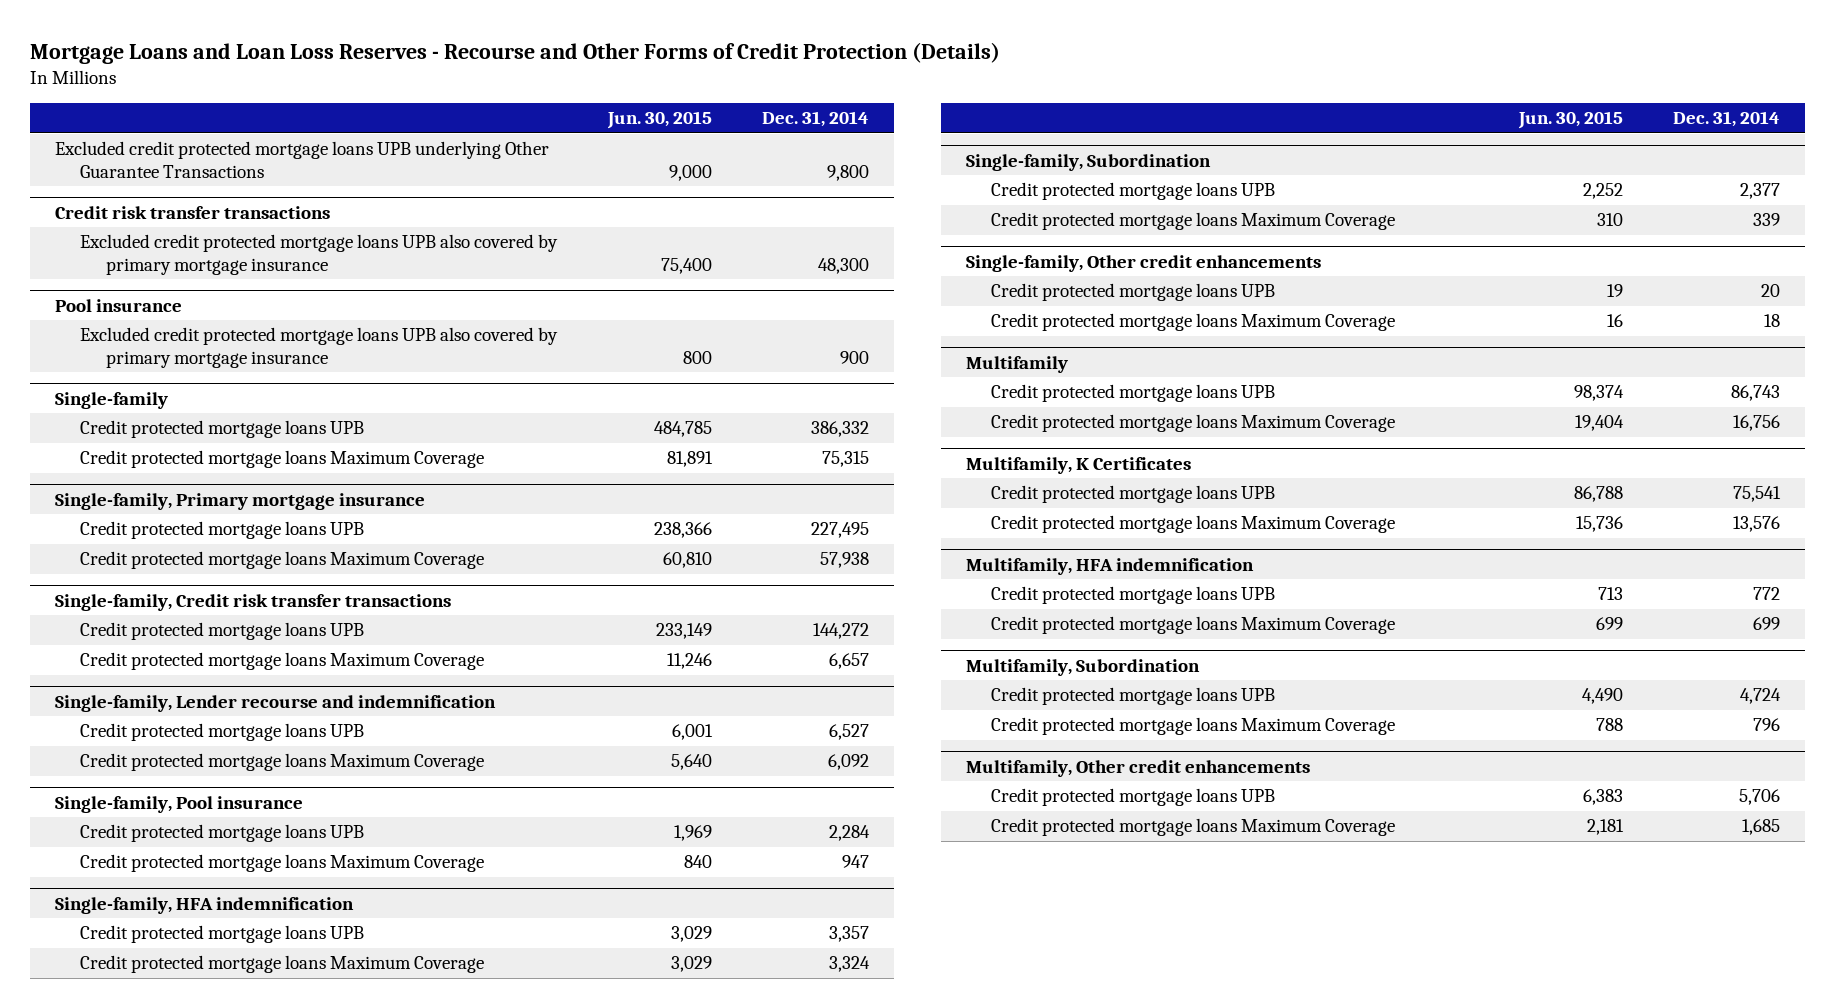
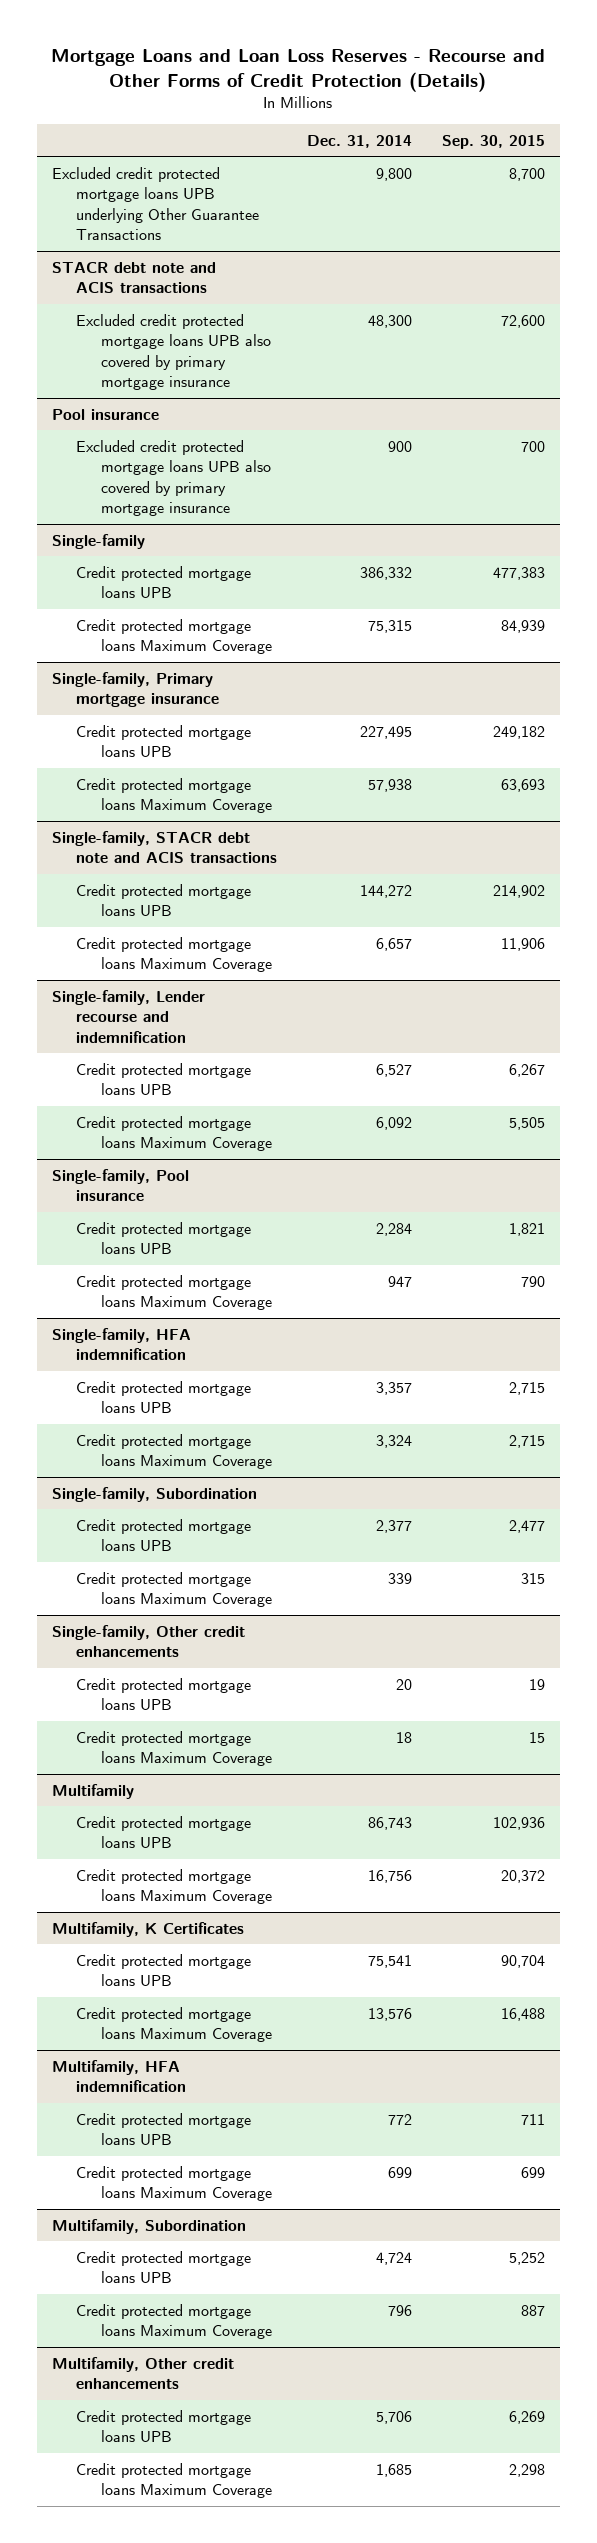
[606,111,712,130] Jun. 30, 2015 -> none
none -> [441,135,545,150] Sep. 30, 2015
[54,205,330,219] Credit risk transfer transactions -> [51,261,216,294] STACR debt note and ACIS transactions
[54,593,451,611] Single-family, Credit risk transfer transactions -> none
none -> [51,830,278,864] Single-family, STACR debt note and ACIS transactions

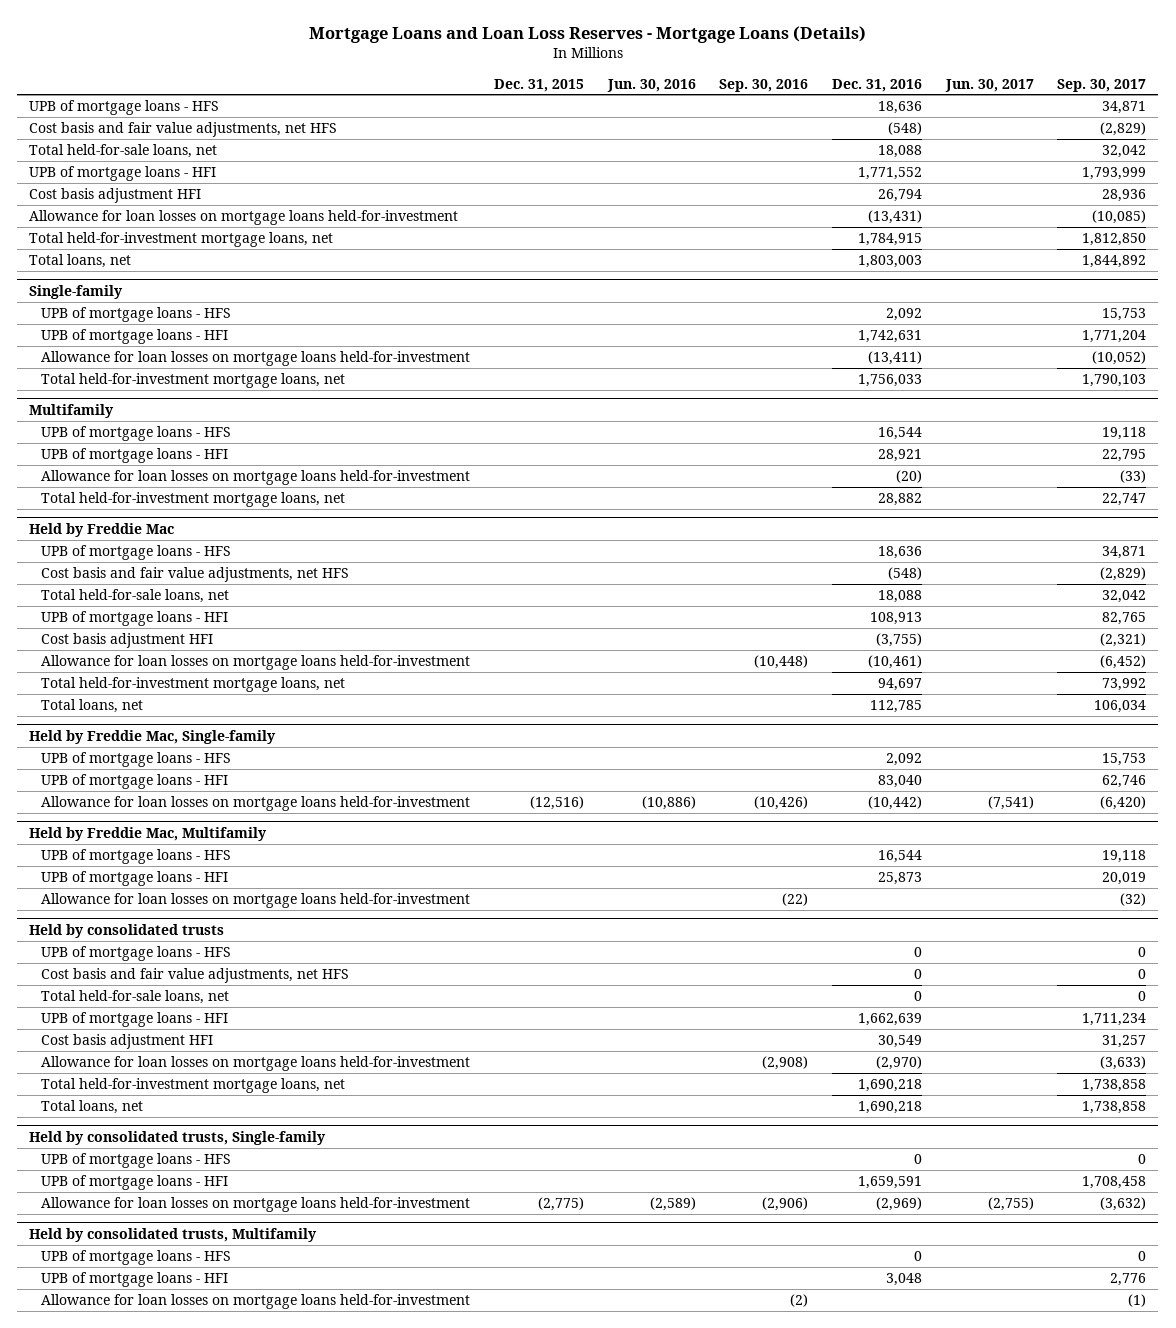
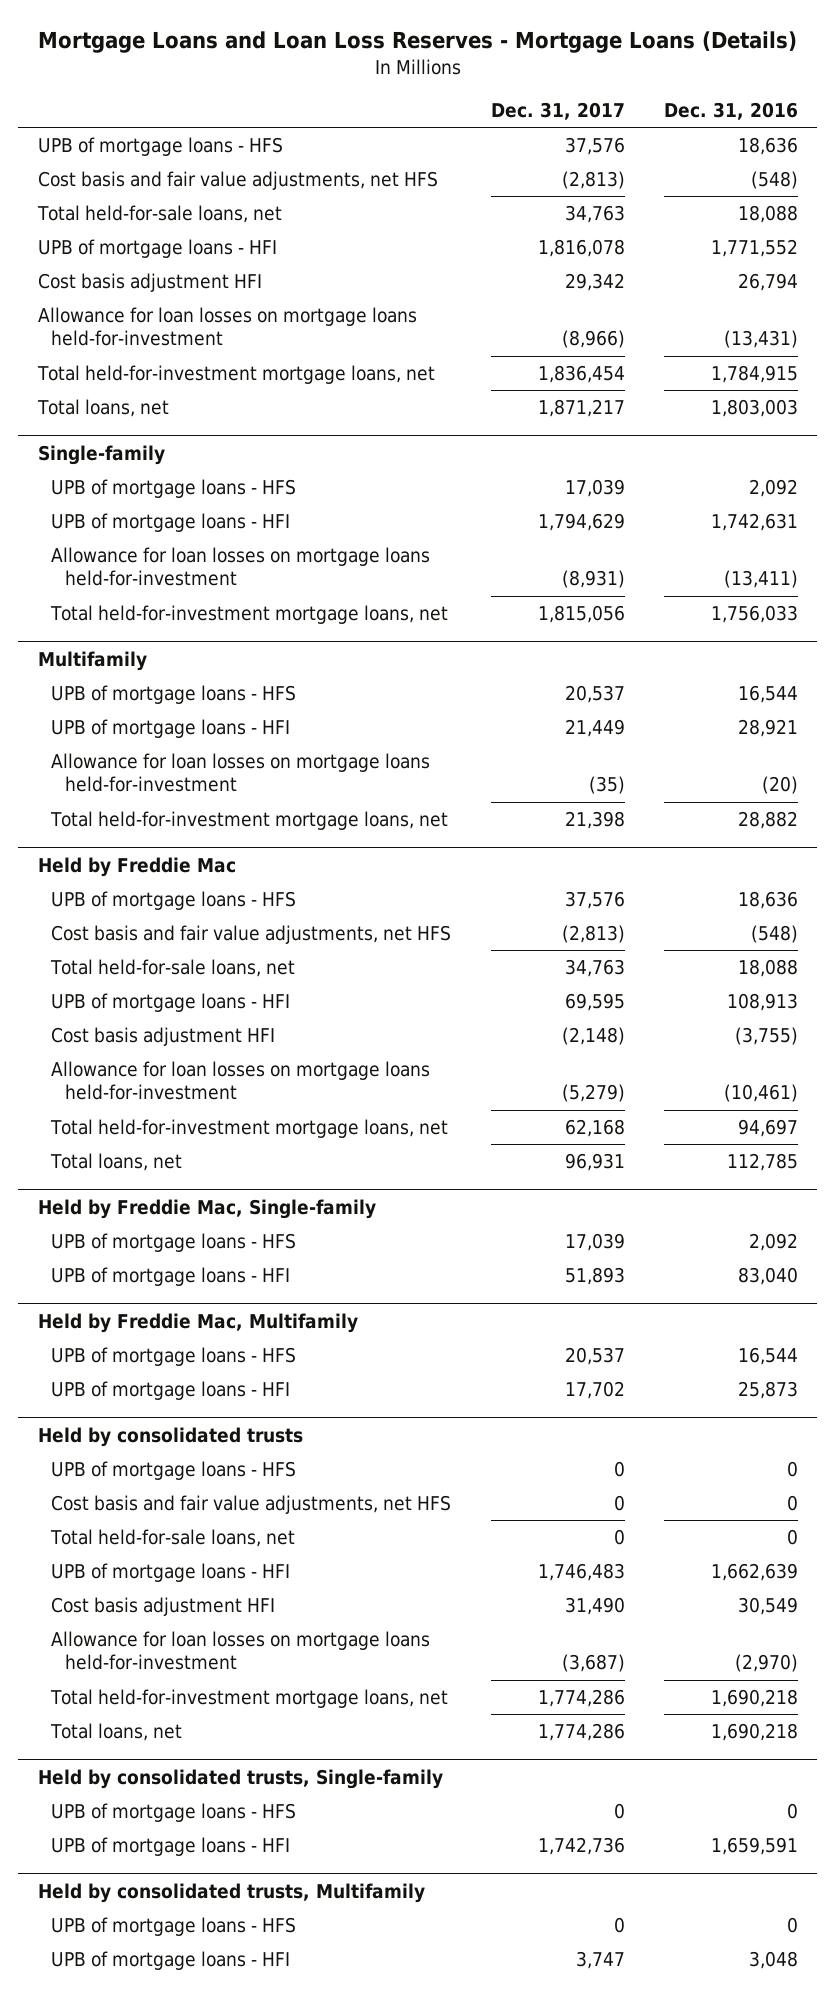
[493,78,584,92] Dec. 31, 2015 -> none
[606,78,696,92] Jun. 30, 2016 -> none
[719,78,809,92] Sep. 30, 2016 -> none
[944,78,1034,92] Jun. 30, 2017 -> none
[1057,78,1147,92] Sep. 30, 2017 -> none
none -> [490,101,625,120] Dec. 31, 2017
[41,796,471,812] Allowance for loan losses on mortgage loans held-for-investment -> none
[41,893,471,909] Allowance for loan losses on mortgage loans held-for-investment -> none
[41,1197,471,1213] Allowance for loan losses on mortgage loans held-for-investment -> none
[41,1294,471,1310] Allowance for loan losses on mortgage loans held-for-investment -> none

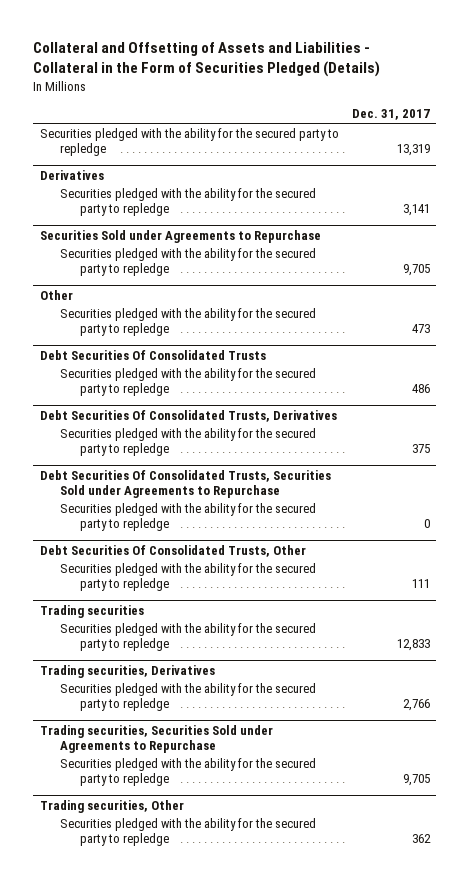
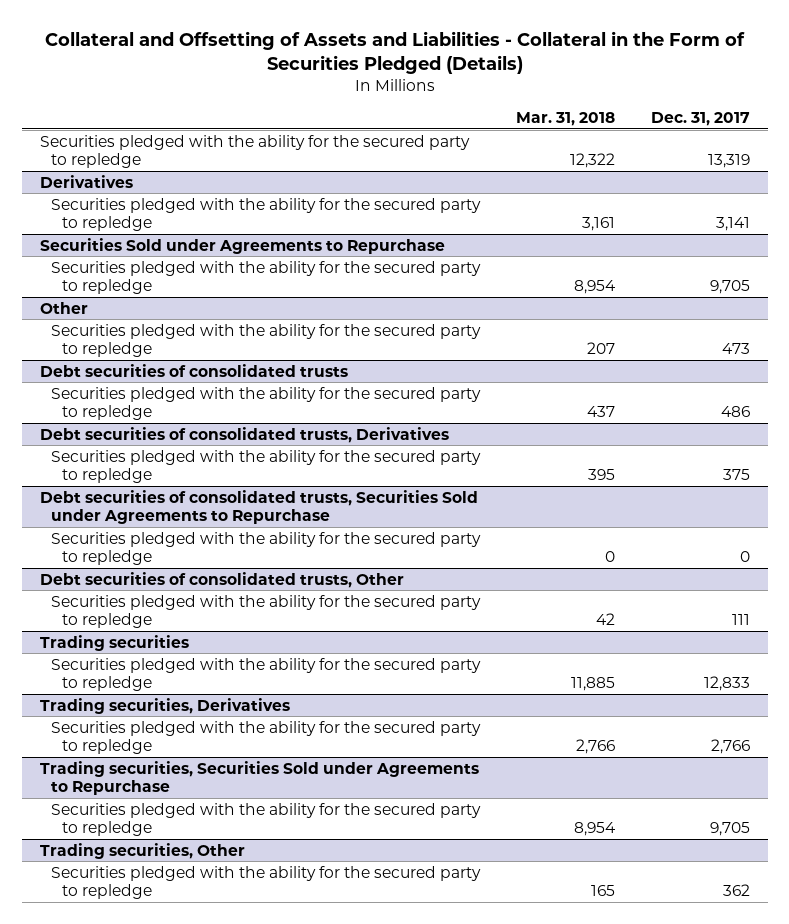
none -> [515,112,615,127] Mar. 31, 2018
[39,349,266,360] Debt Securities Of Consolidated Trusts -> [39,363,348,377] Debt securities of consolidated trusts
[39,409,337,422] Debt Securities Of Consolidated Trusts, Derivatives -> [39,426,449,443] Debt securities of consolidated trusts, Derivatives
[39,469,331,498] Debt Securities Of Consolidated Trusts, Securities Sold under Agreements to Repurchase -> [39,489,478,524] Debt securities of consolidated trusts, Securities Sold under Agreements to Repurchase
[39,544,306,557] Debt Securities Of Consolidated Trusts, Other -> [39,571,404,588] Debt securities of consolidated trusts, Other

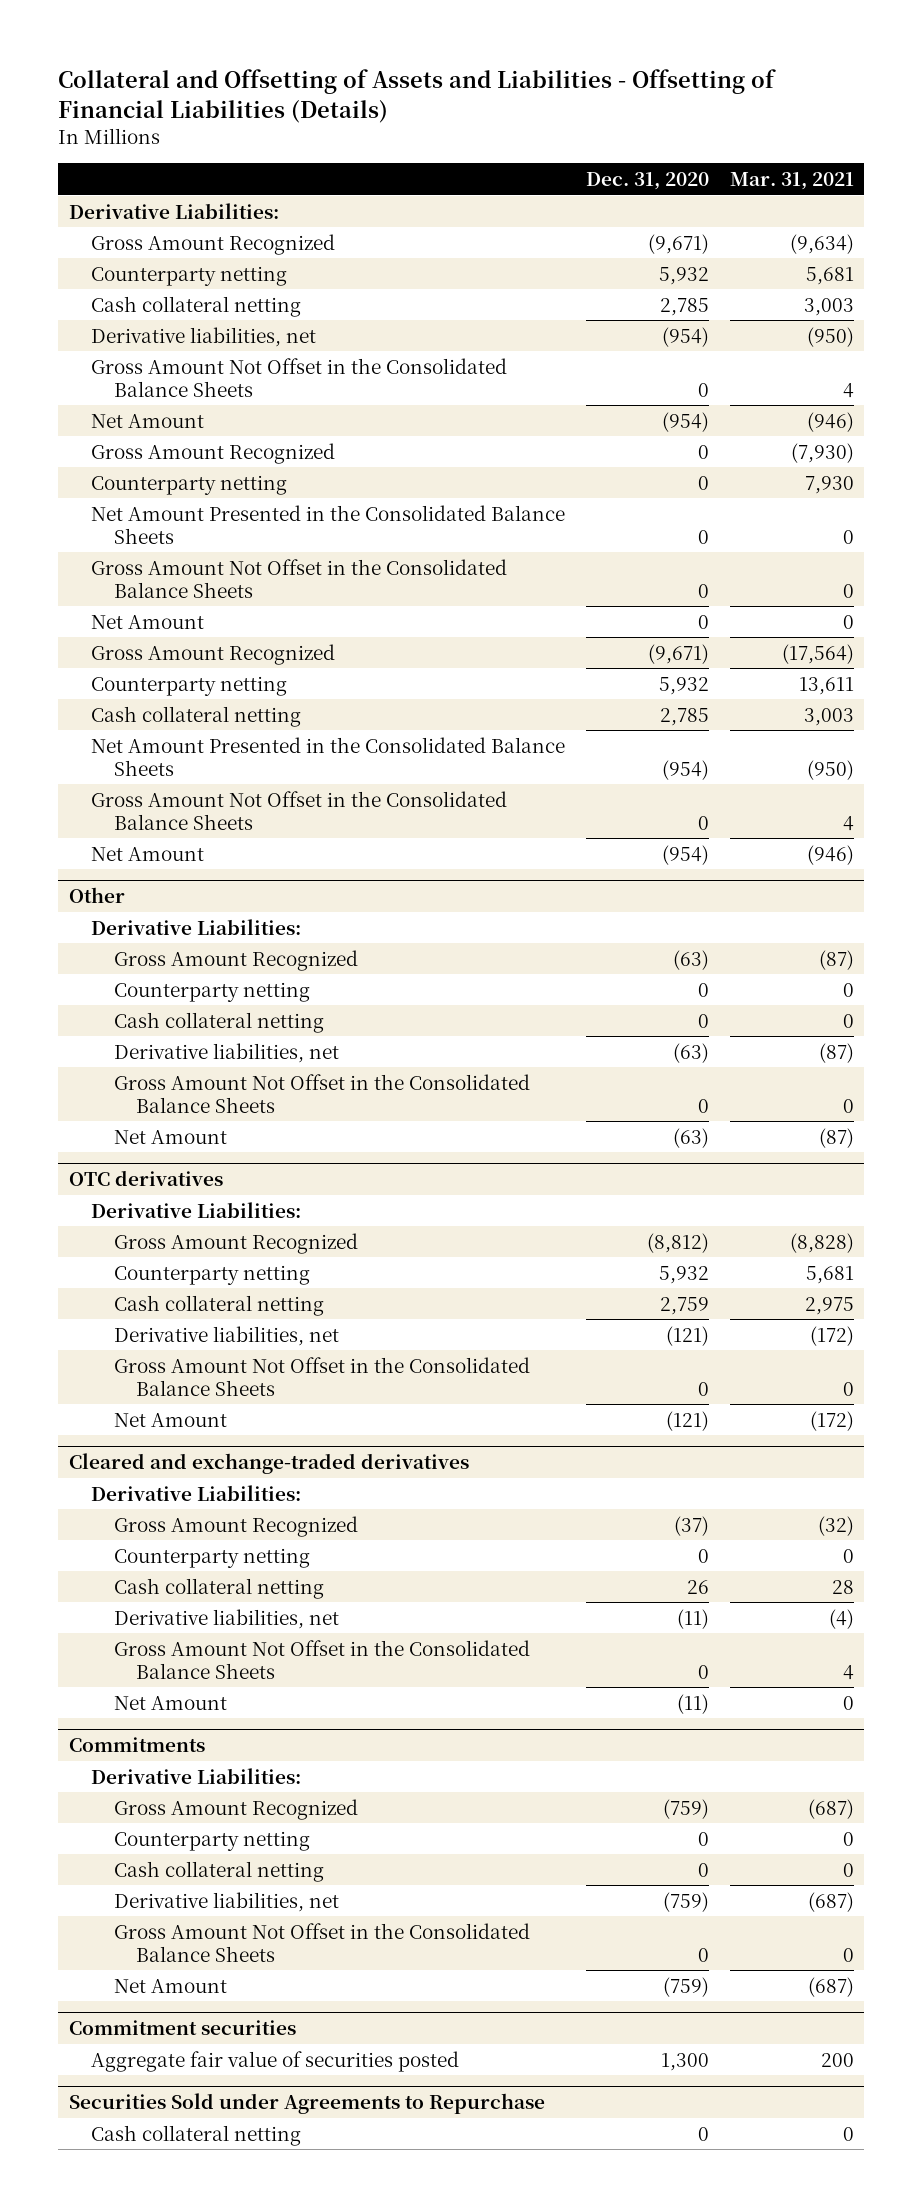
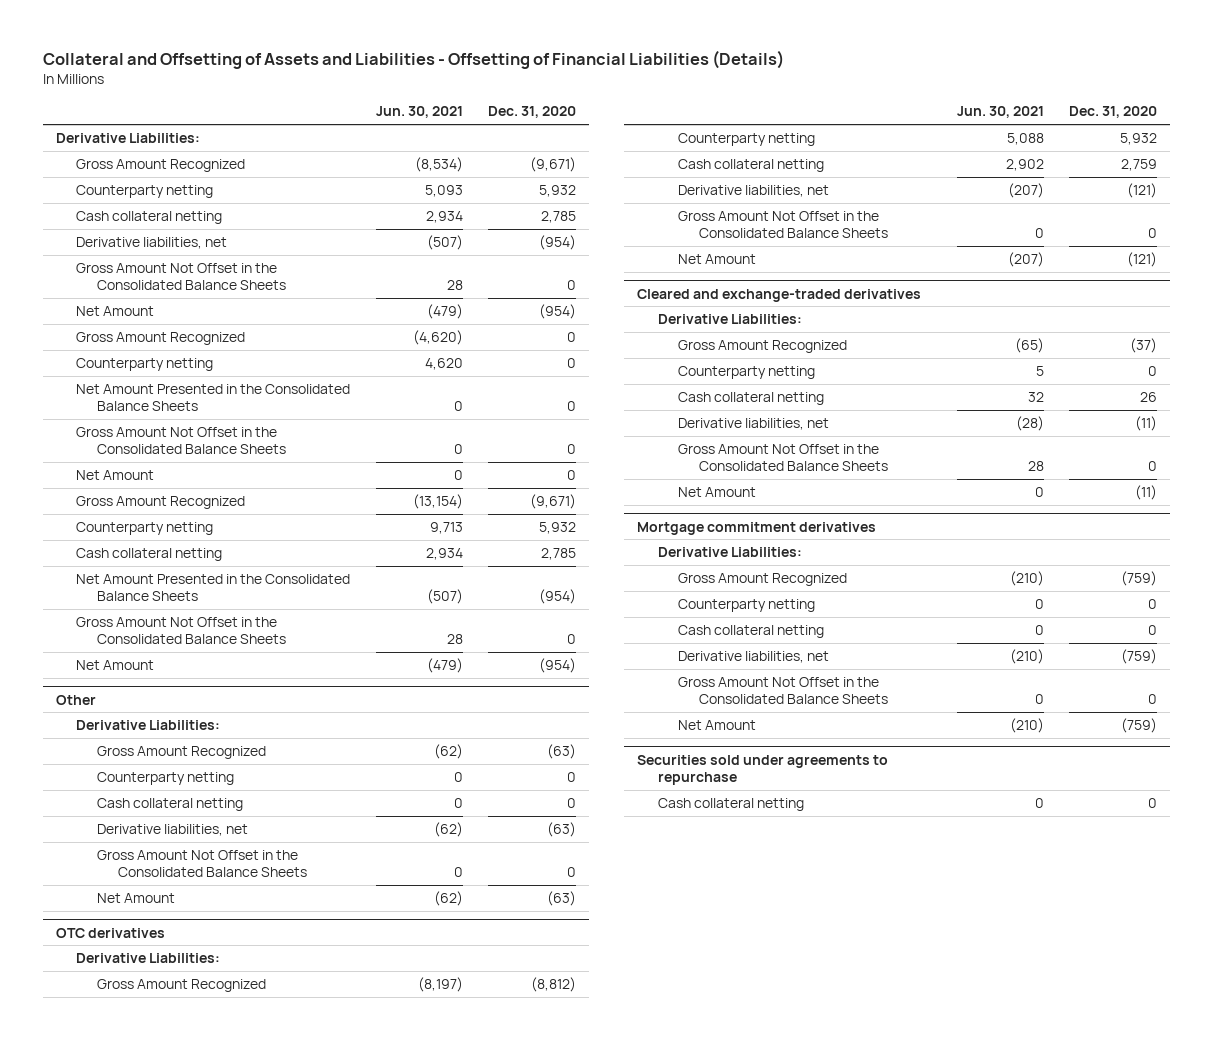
[729,172,854,191] Mar. 31, 2021 -> none
none -> [375,106,463,119] Jun. 30, 2021
[68,1737,205,1753] Commitments -> [636,521,876,535] Mortgage commitment derivatives
[68,2020,296,2036] Commitment securities -> none
[91,2050,460,2072] Aggregate fair value of securities posted -> none
[68,2093,545,2115] Securities Sold under Agreements to Repurchase -> [636,754,888,786] Securities sold under agreements to repurchase

